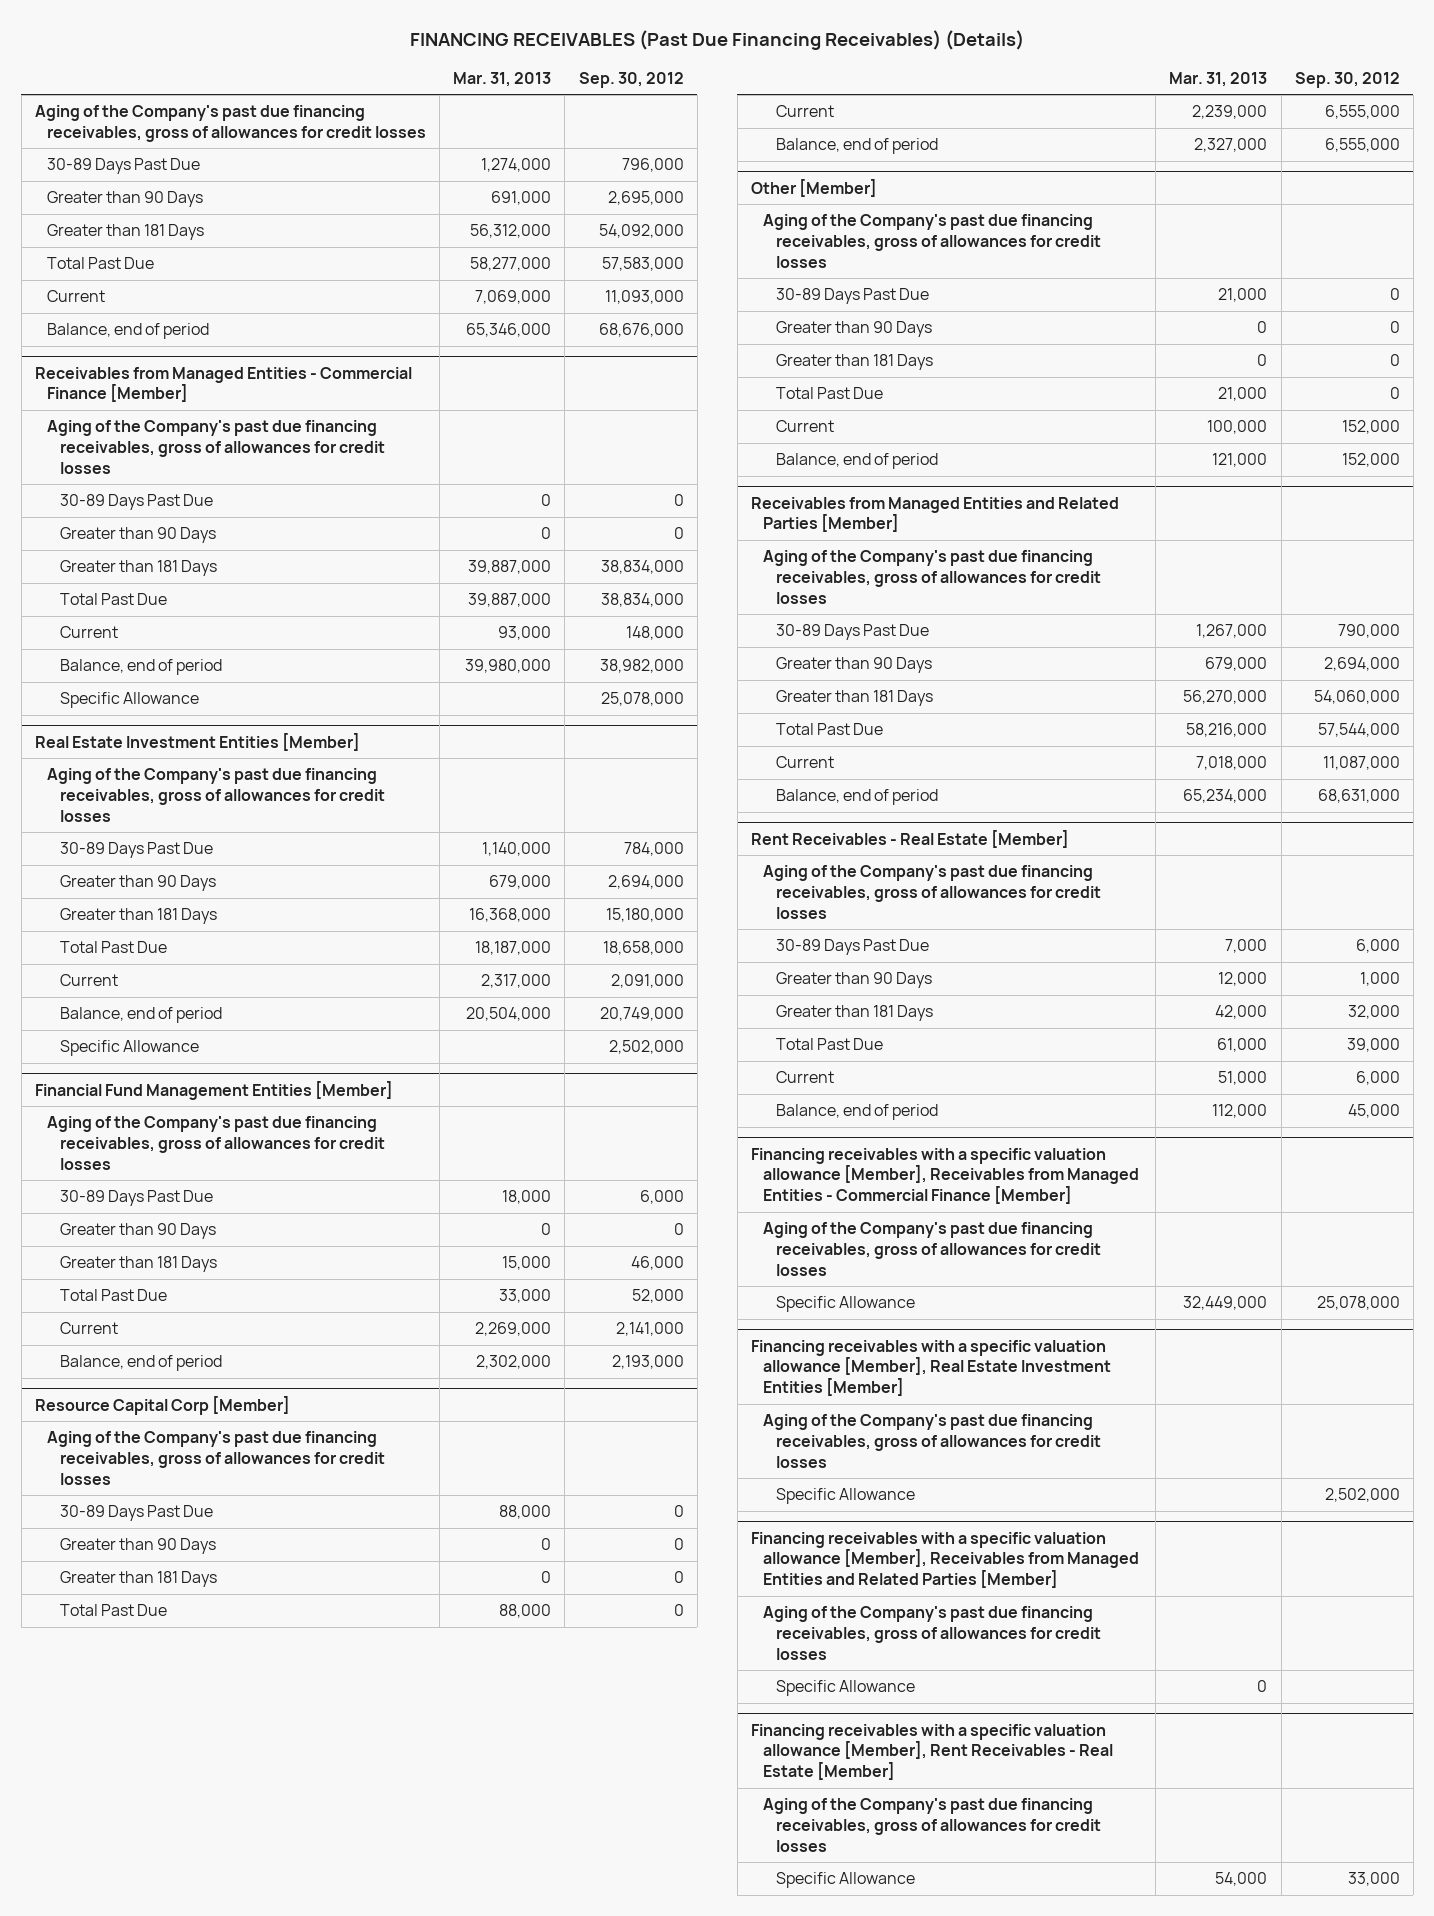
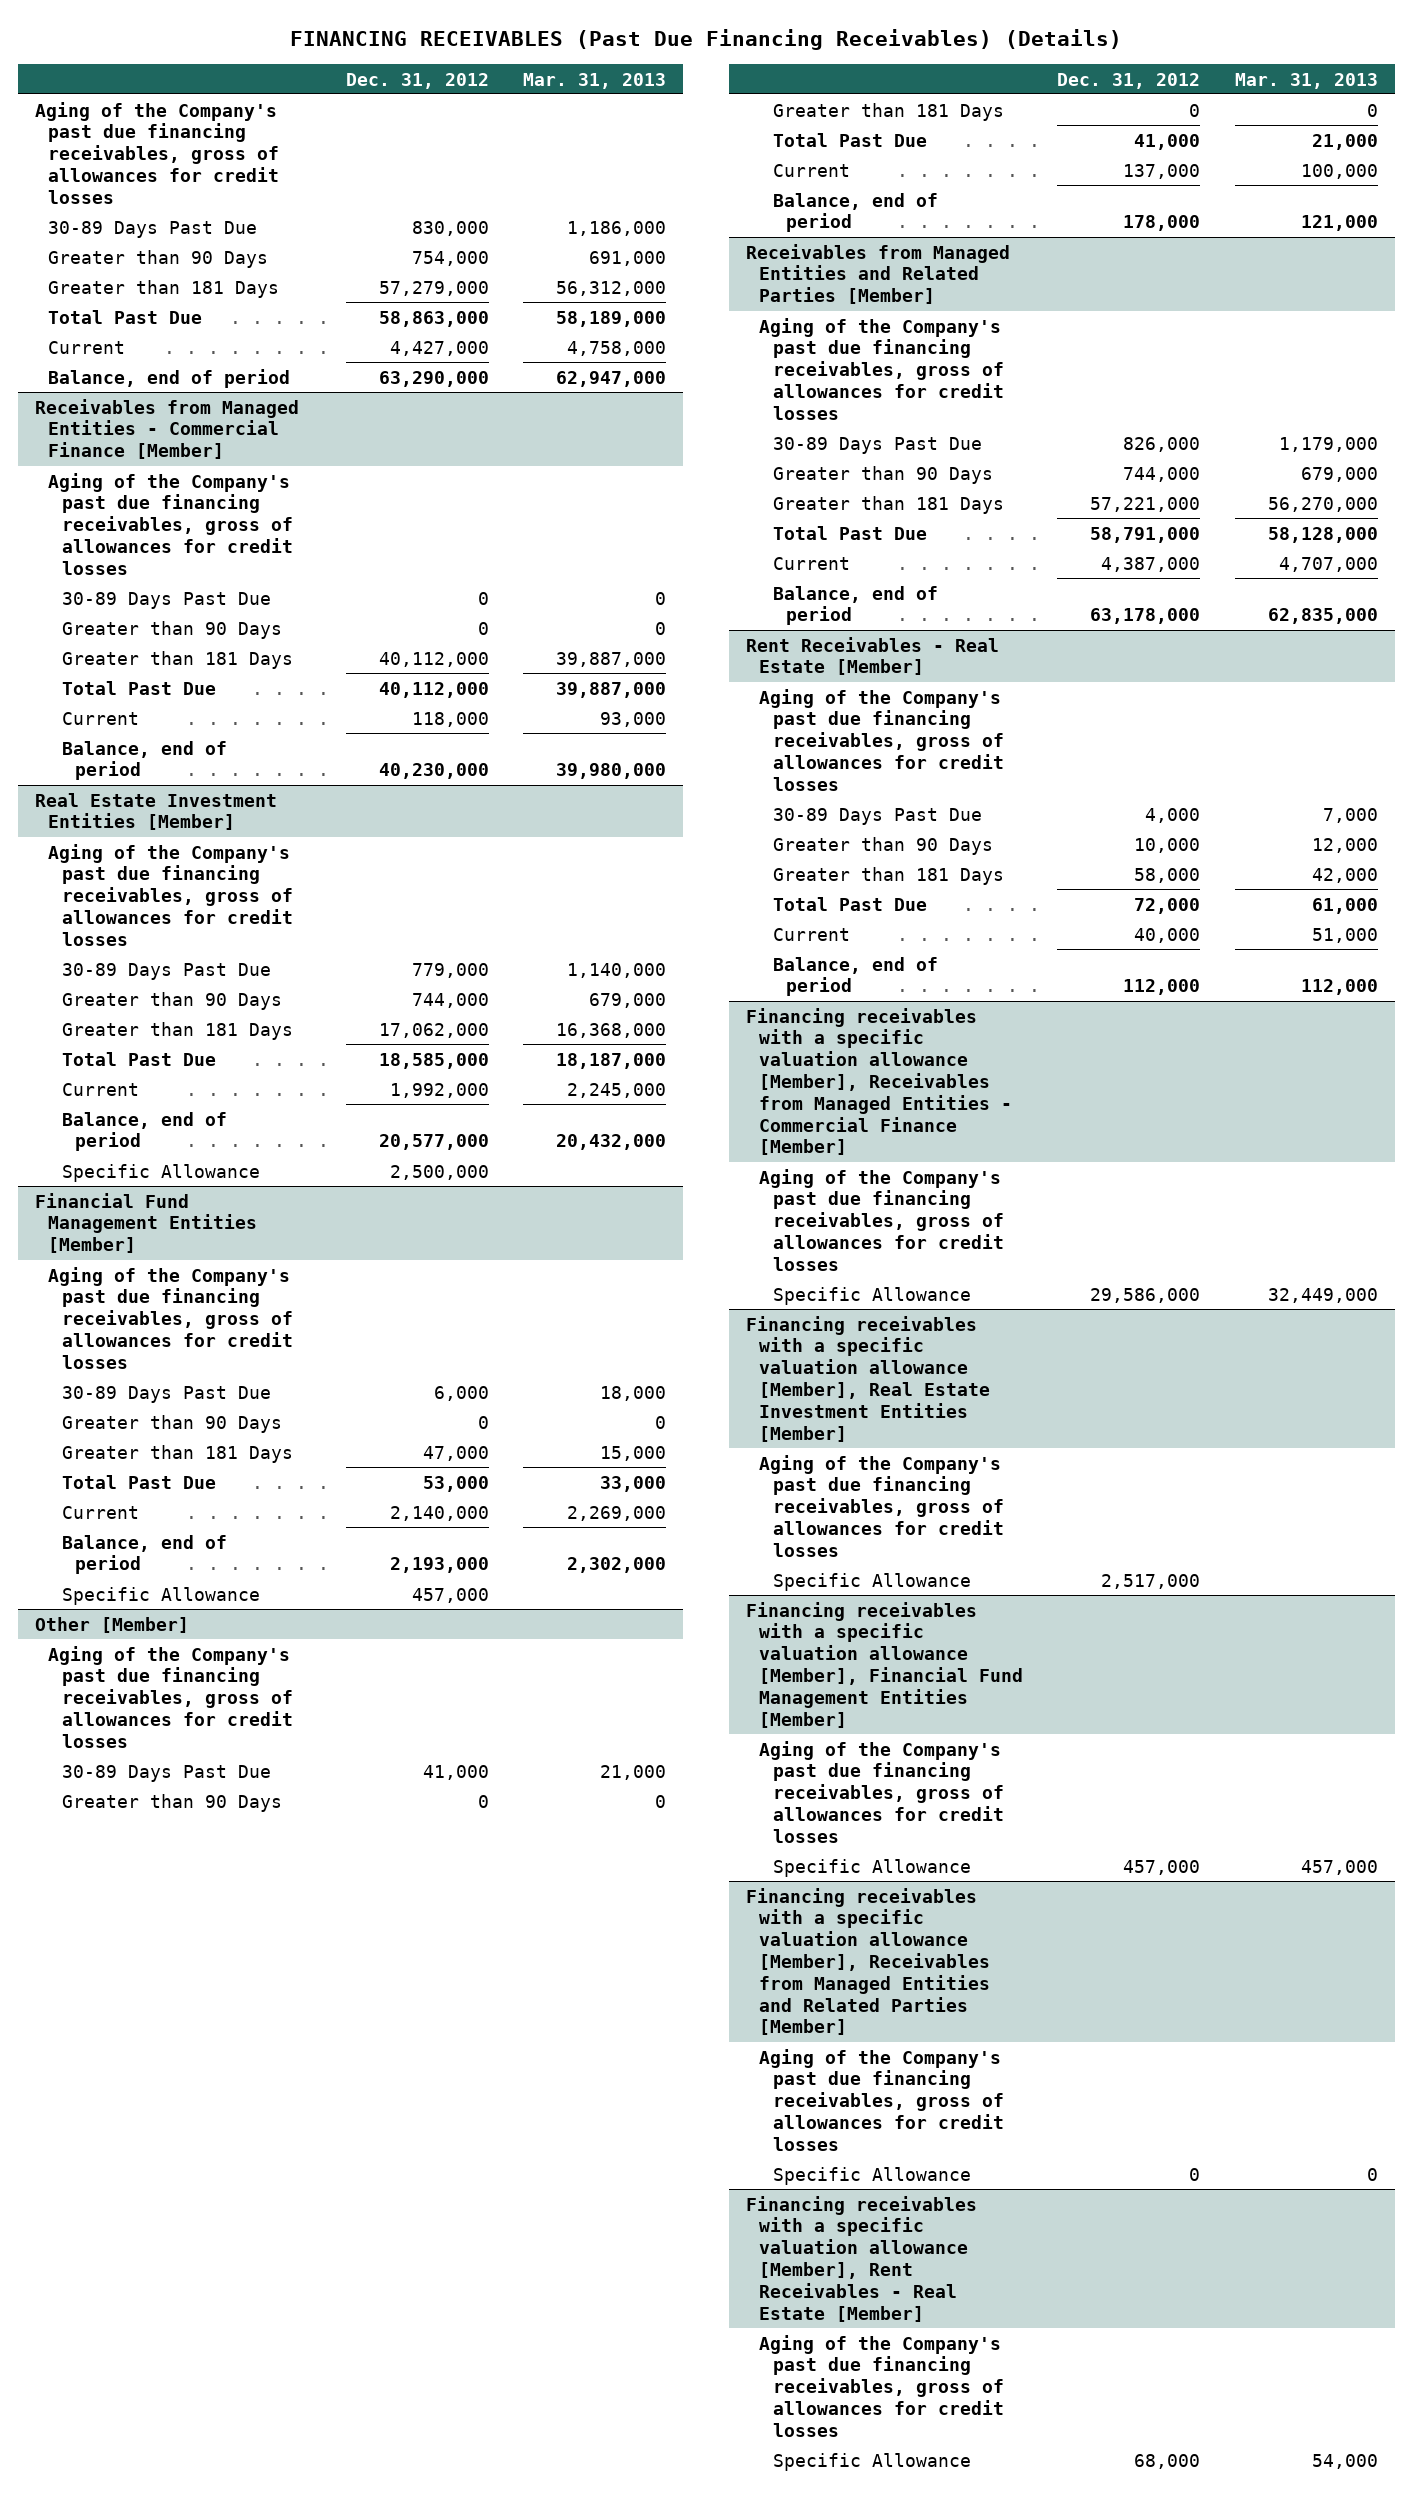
[578,72,684,89] Sep. 30, 2012 -> none
none -> [346,72,490,89] Dec. 31, 2012
[481,158,552,173] 1,274,000 -> [567,220,667,236] 1,186,000
[470,257,552,272] 58,277,000 -> [556,310,667,327] 58,189,000
[475,290,552,305] 7,069,000 -> [567,340,667,356] 4,758,000
[466,323,552,338] 65,346,000 -> [556,370,667,387] 62,947,000
[60,692,200,709] Specific Allowance -> none
[481,974,552,989] 2,317,000 -> [567,1082,667,1098] 2,245,000
[466,1007,552,1022] 20,504,000 -> [556,1134,667,1151] 20,432,000
[34,1395,290,1415] Resource Capital Corp [Member] -> none
[47,1431,386,1485] Aging of the Company's past due financing receivables, gross of allowances for credit losses -> none
[60,1505,214,1522] 30-89 Days Past Due -> none
[60,1538,217,1555] Greater than 90 Days -> none
[60,1571,218,1588] Greater than 181 Days -> none
[60,1604,168,1617] Total Past Due -> none
[776,105,835,118] Current -> none
[776,138,939,155] Balance, end of period -> none
none -> [61,1586,260,1605] Specific Allowance
[1196,624,1268,639] 1,267,000 -> [1278,436,1378,452] 1,179,000
[1186,723,1268,738] 58,216,000 -> [1267,526,1378,543] 58,128,000
[1196,756,1268,771] 7,018,000 -> [1278,556,1378,572] 4,707,000
[1183,789,1268,804] 65,234,000 -> [1267,608,1378,625] 62,835,000
none -> [745,1601,1024,1728] Financing receivables with a specific valuation allowance [Member], Financial Fund Management Entities [Member]
none -> [759,1740,1004,1843] Aging of the Company's past due financing receivables, gross of allowances for credit losses
none -> [772,1858,971,1877] Specific Allowance

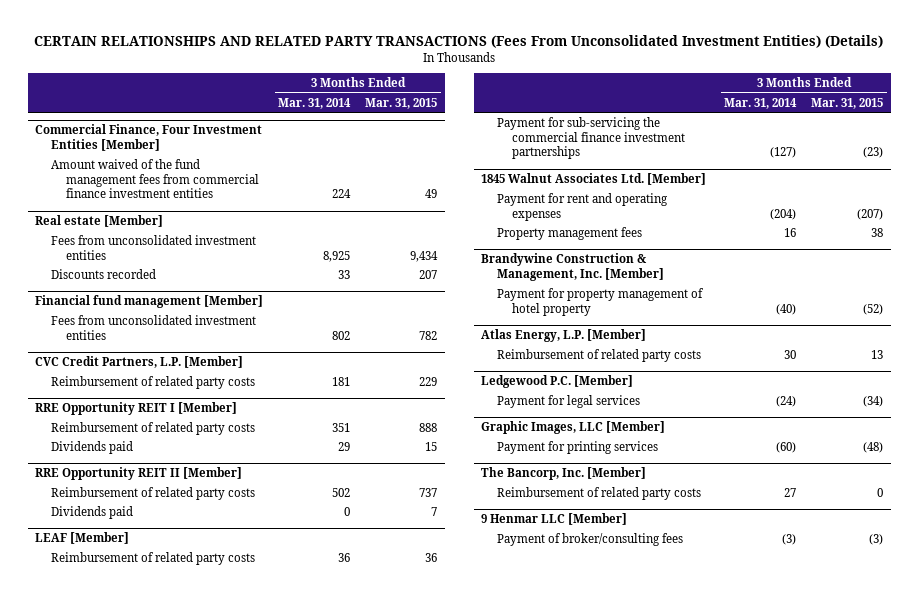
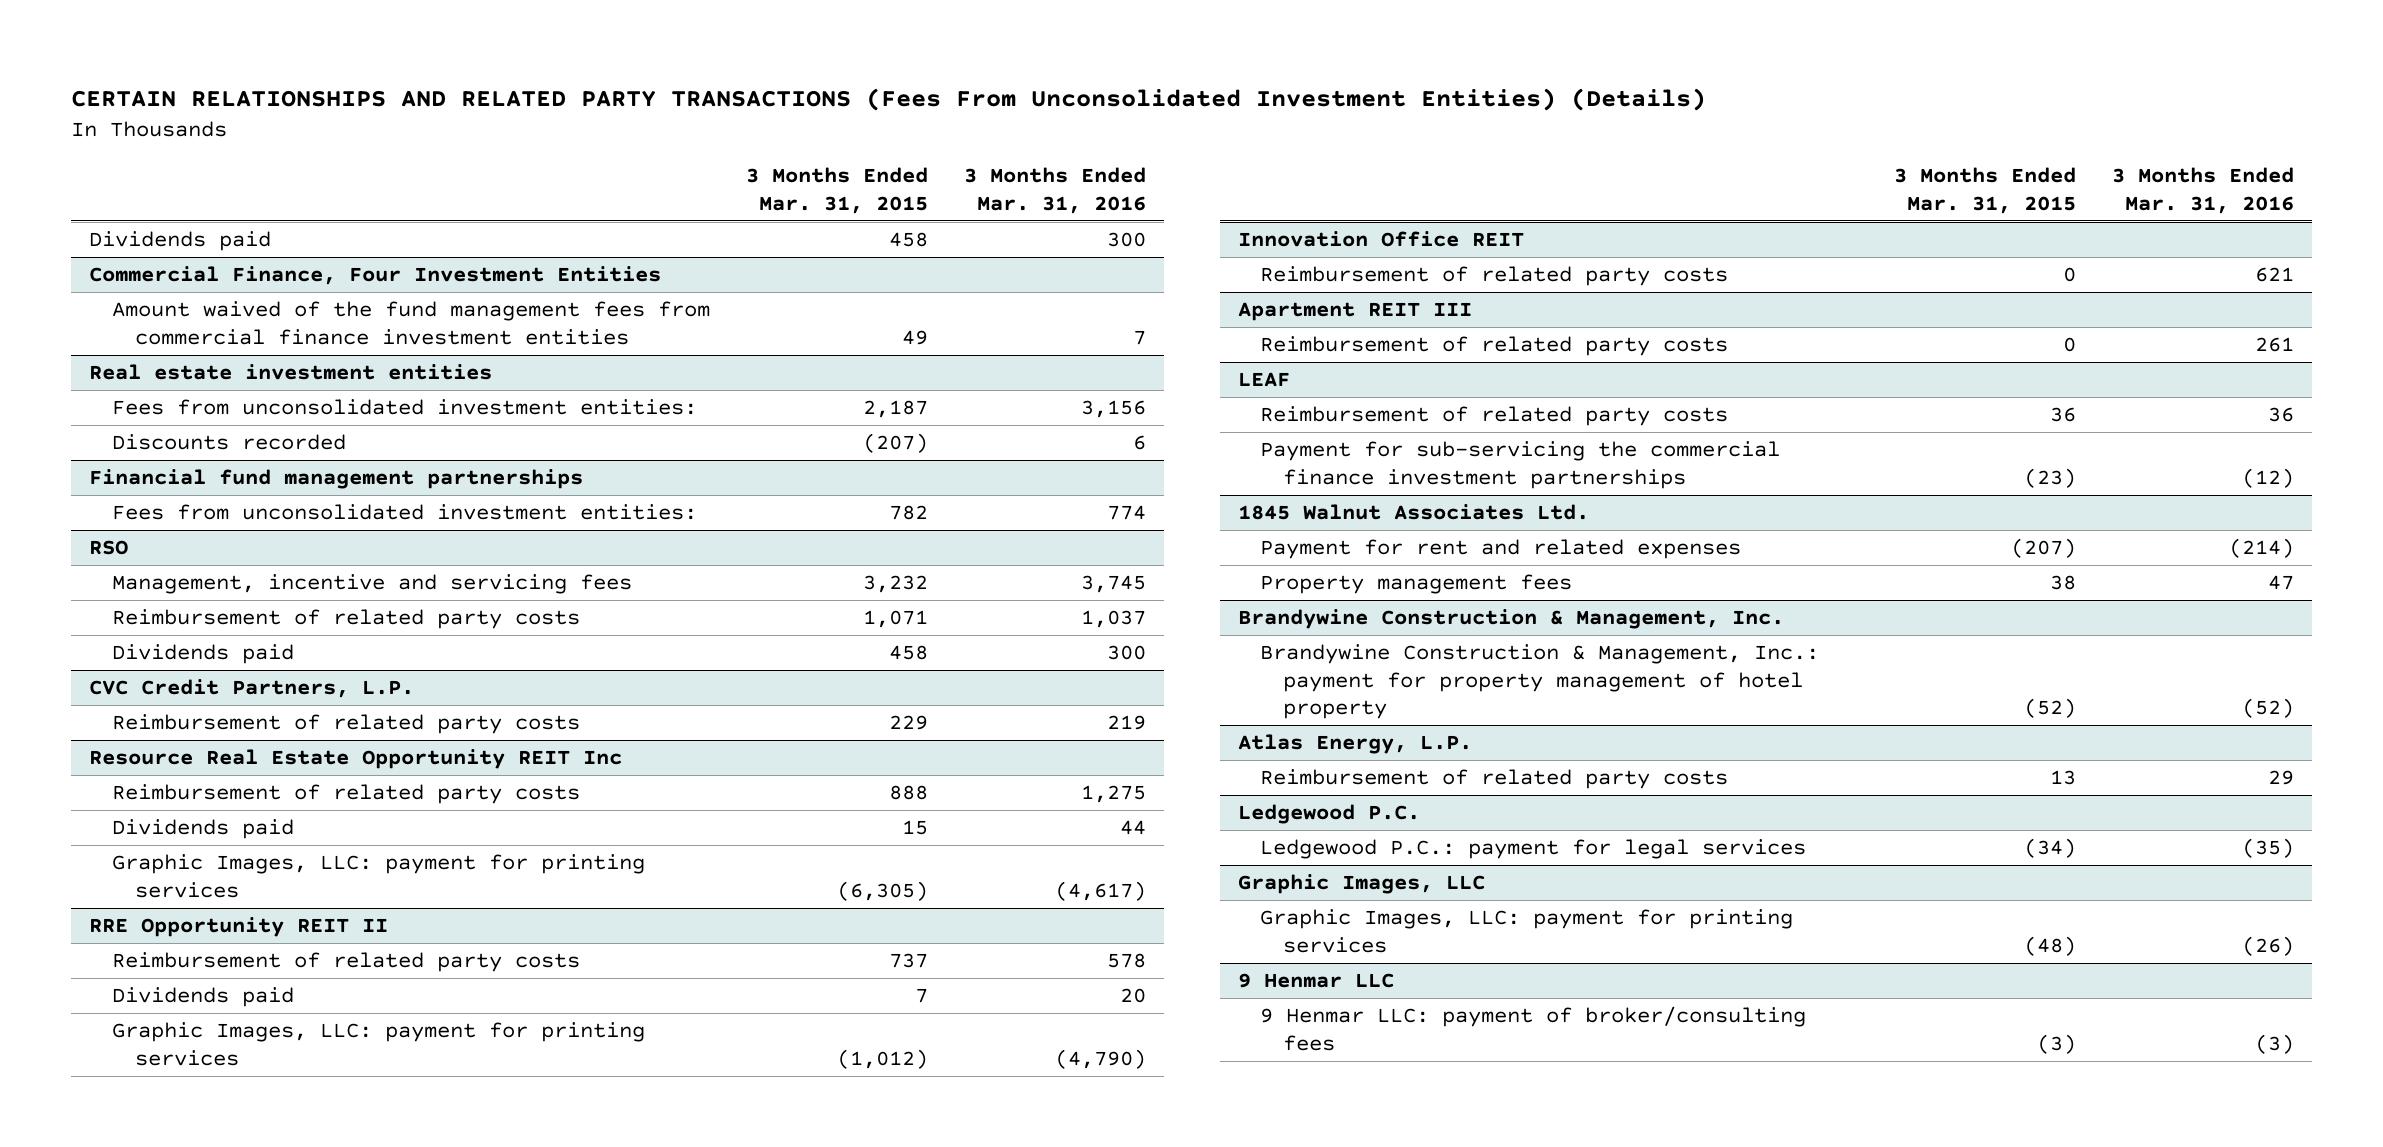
[278,97,352,109] Mar. 31, 2014 -> none
none -> [963,167,1146,215] 3 Months Ended Mar. 31, 2016
none -> [89,231,272,252] Dividends paid
[35,124,263,152] Commercial Finance, Four Investment Entities [Member] -> [89,266,662,286] Commercial Finance, Four Investment Entities
[35,215,164,228] Real estate [Member] -> [89,364,493,381] Real estate investment entities
[50,234,256,260] Fees from unconsolidated investment entities -> [111,399,697,416] Fees from unconsolidated investment entities:
[410,250,439,262] 9,434 -> [862,400,928,419] 2,187
[419,269,438,279] 207 -> [862,433,928,454] (207)
[35,295,264,309] Financial fund management [Member] -> [89,469,584,490] Financial fund management partnerships
[50,314,256,340] Fees from unconsolidated investment entities -> [111,504,697,521] Fees from unconsolidated investment entities:
none -> [89,540,129,556] RSO
none -> [111,574,632,595] Management, incentive and servicing fees
none -> [111,609,580,630] Reimbursement of related party costs
none -> [111,644,294,665] Dividends paid
[35,356,244,369] CVC Credit Partners, L.P. [Member] -> [89,679,415,699] CVC Credit Partners, L.P.
[35,402,238,416] RRE Opportunity REIT I [Member] -> [89,749,623,770] Resource Real Estate Opportunity REIT Inc
none -> [111,854,645,898] Graphic Images, LLC: payment for printing services
[35,467,243,481] RRE Opportunity REIT II [Member] -> [89,917,389,938] RRE Opportunity REIT II
none -> [111,1022,645,1066] Graphic Images, LLC: payment for printing services
none -> [1237,231,1524,248] Innovation Office REIT
none -> [1260,266,1729,287] Reimbursement of related party costs
none -> [1237,302,1472,322] Apartment REIT III
none -> [1260,336,1729,357] Reimbursement of related party costs
[35,532,130,545] LEAF [Member] -> [1237,372,1290,388] LEAF
[481,173,707,186] 1845 Walnut Associates Ltd. [Member] -> [1237,504,1589,521] 1845 Walnut Associates Ltd.
[496,192,668,221] Payment for rent and operating expenses -> [1260,539,1742,560] Payment for rent and related expenses
[481,253,664,282] Brandywine Construction & Management, Inc. [Member] -> [1237,609,1784,630] Brandywine Construction & Management, Inc.
[496,287,704,316] Payment for property management of hotel property -> [1260,644,1820,720] Brandywine Construction & Management, Inc.: payment for property management of hotel property
[481,329,647,343] Atlas Energy, L.P. [Member] -> [1237,734,1472,755] Atlas Energy, L.P.
[481,467,647,481] The Bancorp, Inc. [Member] -> none
[496,486,701,500] Reimbursement of related party costs -> none
[481,375,634,389] Ledgewood P.C. [Member] -> [1237,804,1420,825] Ledgewood P.C.
[496,394,640,408] Payment for legal services -> [1260,839,1807,860] Ledgewood P.C.: payment for legal services
[481,421,666,435] Graphic Images, LLC [Member] -> [1237,874,1485,895] Graphic Images, LLC
[496,440,658,454] Payment for printing services -> [1260,909,1794,953] Graphic Images, LLC: payment for printing services
[481,513,628,526] 9 Henmar LLC [Member] -> [1237,973,1394,989] 9 Henmar LLC
[496,532,683,546] Payment of broker/consulting fees -> [1260,1006,1807,1051] 9 Henmar LLC: payment of broker/consulting fees

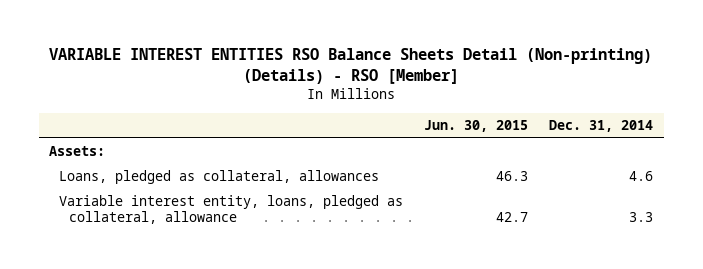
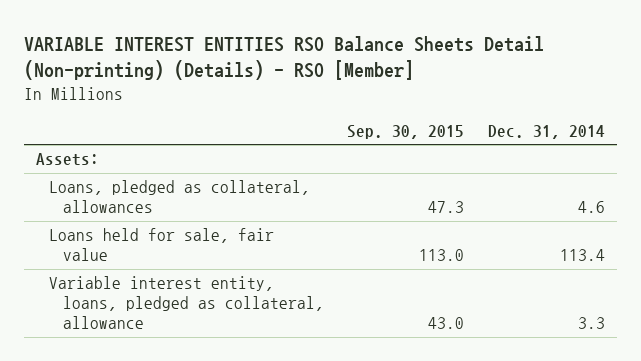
[424,120,529,133] Jun. 30, 2015 -> none
none -> [347,124,465,139] Sep. 30, 2015
none -> [49,228,275,262] Loans held for sale, fair value

